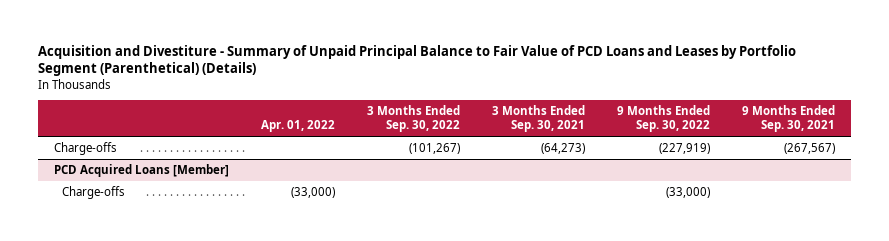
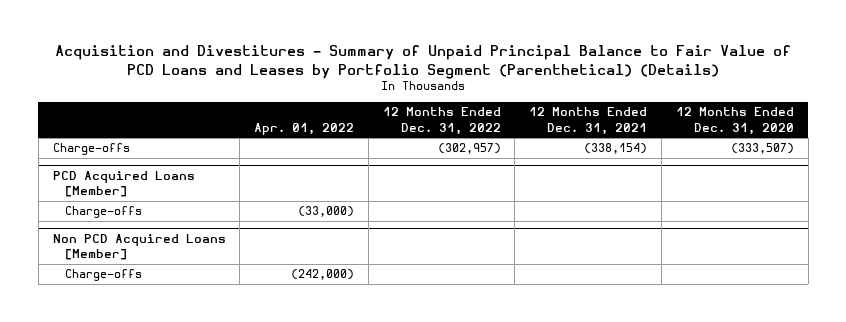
[37,44,796,77] Acquisition and Divestiture - Summary of Unpaid Principal Balance to Fair Value of PCD Loans and Leases by Portfolio Segment (Parenthetical) (Details) -> [55,45,792,79] Acquisition and Divestitures - Summary of Unpaid Principal Balance to Fair Value of PCD Loans and Leases by Portfolio Segment (Parenthetical) (Details)
[366,105,460,133] 3 Months Ended Sep. 30, 2022 -> none
[491,105,585,133] 3 Months Ended Sep. 30, 2021 -> none
[616,105,710,133] 9 Months Ended Sep. 30, 2022 -> none
[741,105,835,133] 9 Months Ended Sep. 30, 2021 -> none
none -> [382,107,501,135] 12 Months Ended Dec. 31, 2022
none -> [529,107,648,135] 12 Months Ended Dec. 31, 2021
none -> [675,107,794,135] 12 Months Ended Dec. 31, 2020
none -> [52,233,226,261] Non PCD Acquired Loans [Member]
none -> [65,269,143,282] Charge-offs

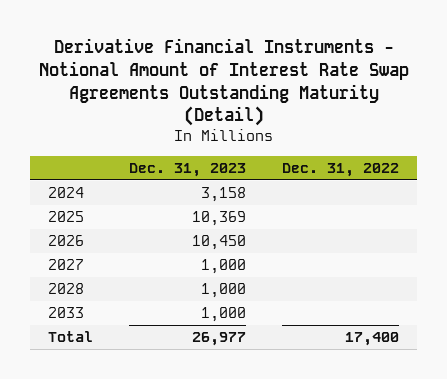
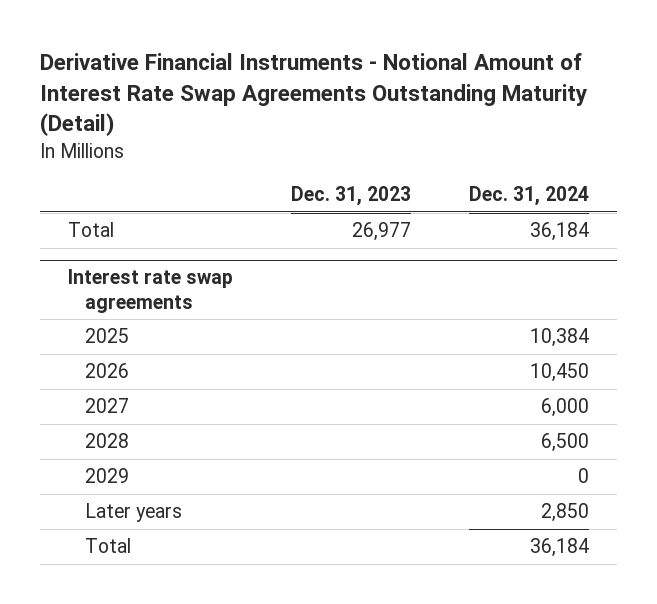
[281,162,399,177] Dec. 31, 2022 -> none
none -> [468,186,589,207] Dec. 31, 2024
[48,186,85,198] 2024 -> none
[48,210,85,222] 2025 -> none
[48,234,85,246] 2026 -> none
[48,258,85,270] 2027 -> none
[48,282,85,294] 2028 -> none
[48,306,85,318] 2033 -> none
none -> [68,269,234,313] Interest rate swap agreements
none -> [84,328,129,344] 2025
none -> [84,363,129,379] 2026
none -> [84,398,129,414] 2027
none -> [84,433,129,449] 2028
none -> [84,468,129,484] 2029
none -> [84,503,182,523] Later years
none -> [84,538,131,554] Total

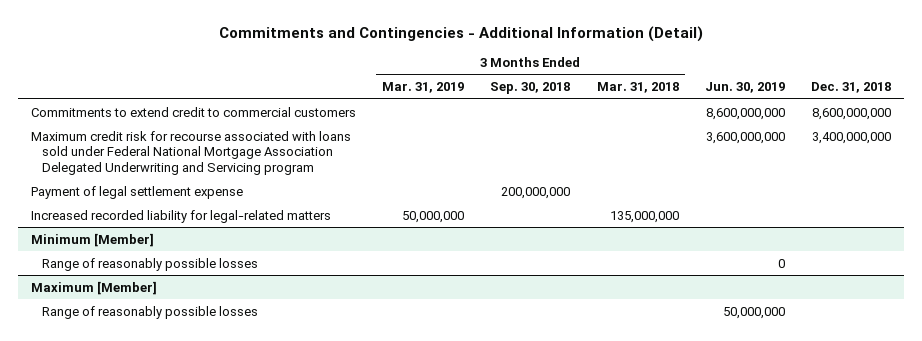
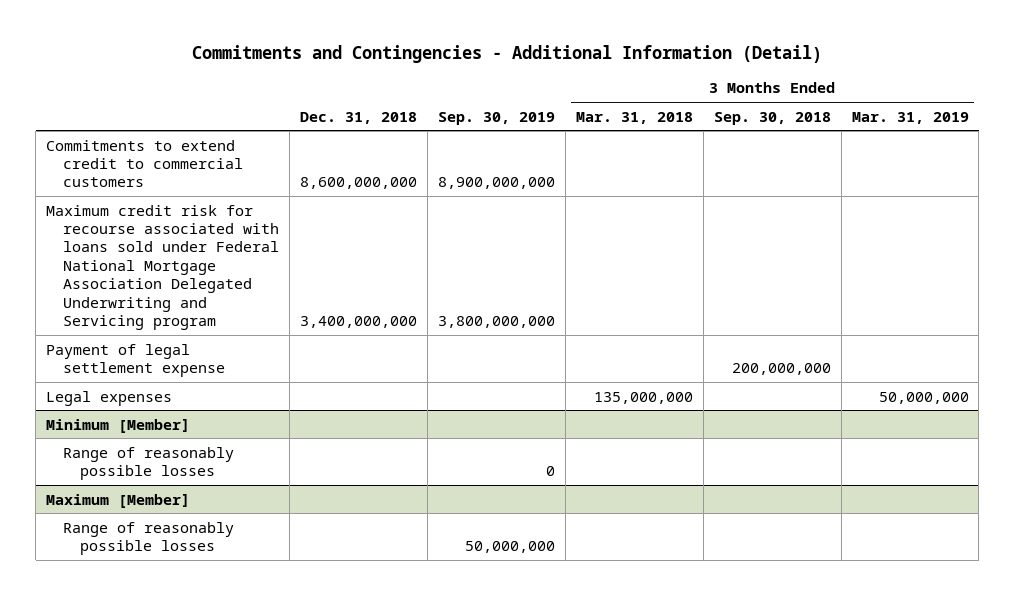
[704,82,785,94] Jun. 30, 2019 -> none
none -> [437,111,555,125] Sep. 30, 2019
[31,209,332,223] Increased recorded liability for legal-related matters -> [46,390,173,406] Legal expenses

